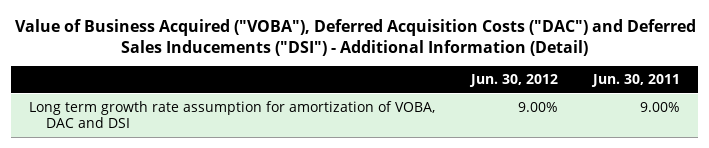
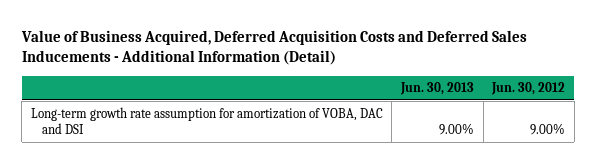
[14,19,696,56] Value of Business Acquired ("VOBA"), Deferred Acquisition Costs ("DAC") and Deferred Sales Inducements ("DSI") - Additional Information (Detail) -> [20,30,527,66] Value of Business Acquired, Deferred Acquisition Costs and Deferred Sales Inducements - Additional Information (Detail)
[591,74,681,88] Jun. 30, 2011 -> none
none -> [399,82,474,96] Jun. 30, 2013
[29,100,436,129] Long term growth rate assumption for amortization of VOBA, DAC and DSI -> [30,106,383,134] Long-term growth rate assumption for amortization of VOBA, DAC and DSI

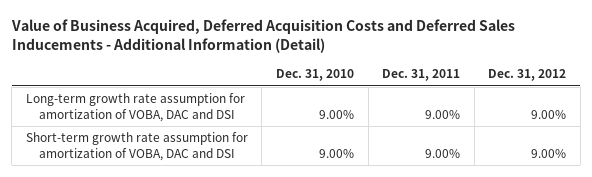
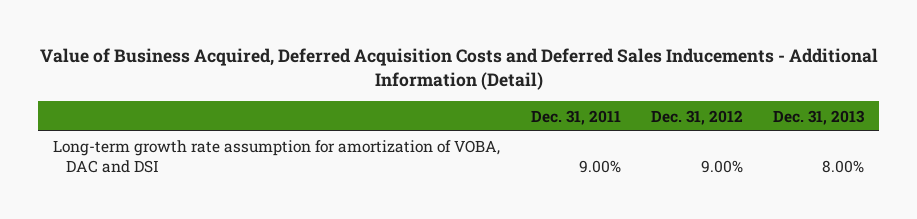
[276,69,355,82] Dec. 31, 2010 -> none
none -> [772,109,865,125] Dec. 31, 2013
[25,132,248,161] Short-term growth rate assumption for amortization of VOBA, DAC and DSI -> none

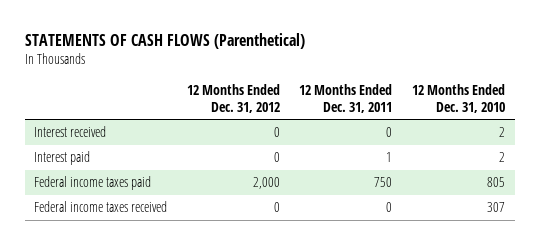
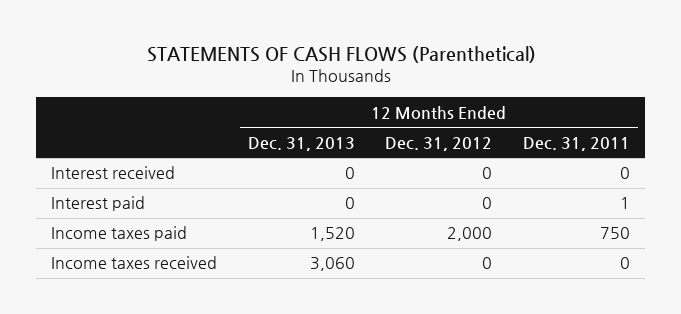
[411,83,505,113] 12 Months Ended Dec. 31, 2010 -> none
none -> [247,136,355,151] Dec. 31, 2013
[34,176,152,191] Federal income taxes paid -> [51,226,188,242] Income taxes paid
[34,201,168,213] Federal income taxes received -> [51,256,218,270] Income taxes received

